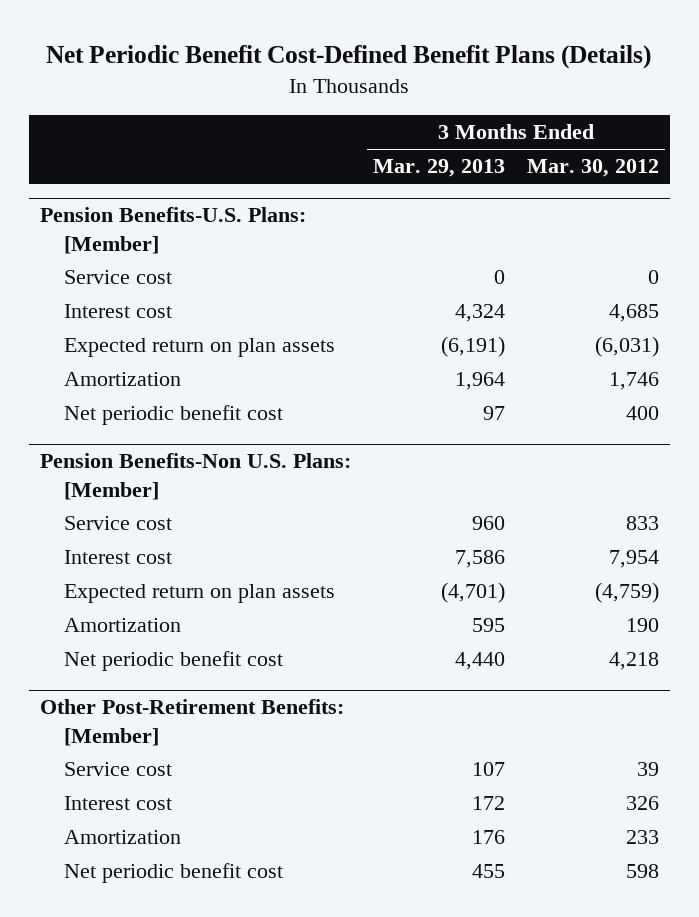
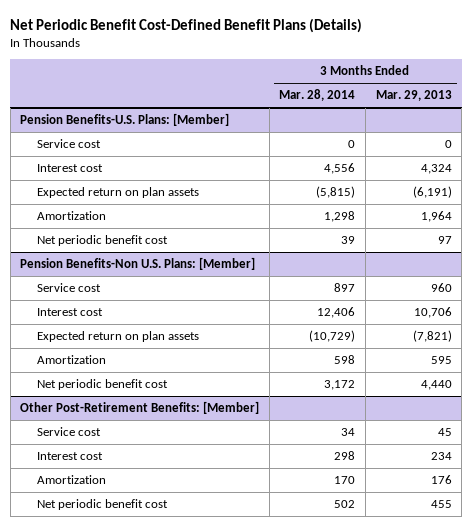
[527,159,660,178] Mar. 30, 2012 -> none
none -> [279,89,356,102] Mar. 28, 2014
[454,550,505,569] 7,586 -> [413,307,452,319] 10,706
[440,582,505,604] (4,701) -> [412,330,452,343] (7,821)
[471,762,505,777] 107 -> [437,428,452,437] 45
[471,796,505,811] 172 -> [430,452,452,461] 234

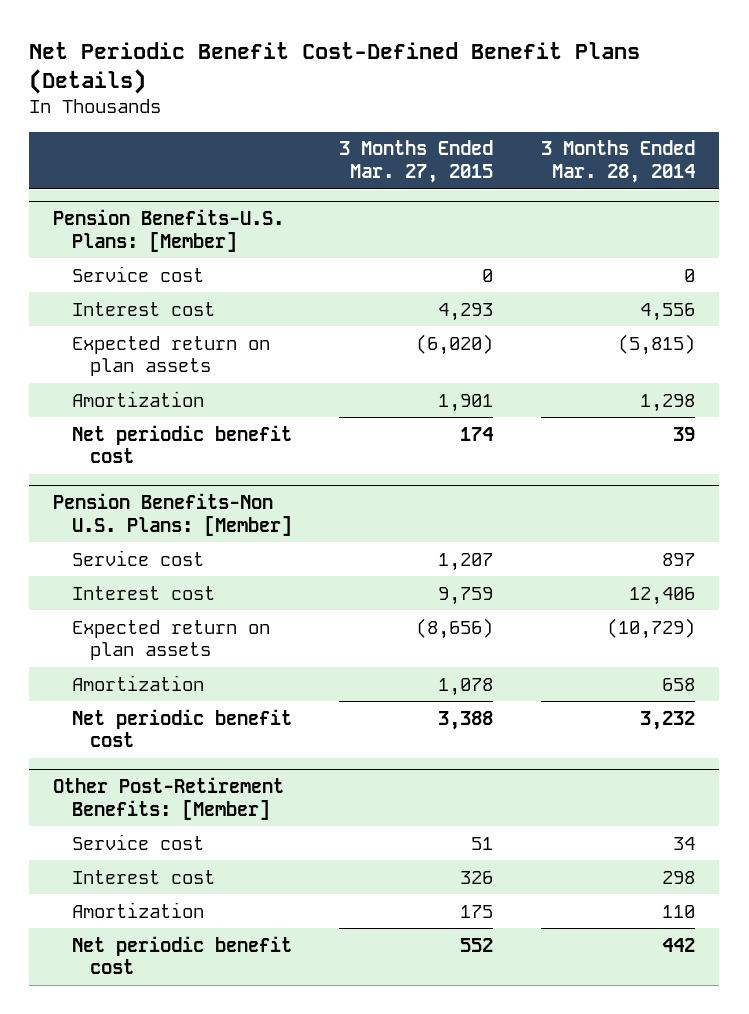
[375,90,452,102] Mar. 29, 2013 -> none
none -> [339,140,494,184] 3 Months Ended Mar. 27, 2015
[334,355,356,365] 598 -> [662,677,696,691] 658
[324,380,356,391] 3,172 -> [640,710,696,730] 3,232
[334,476,356,485] 170 -> [662,904,696,918] 110
[334,500,356,509] 502 -> [662,937,696,952] 442

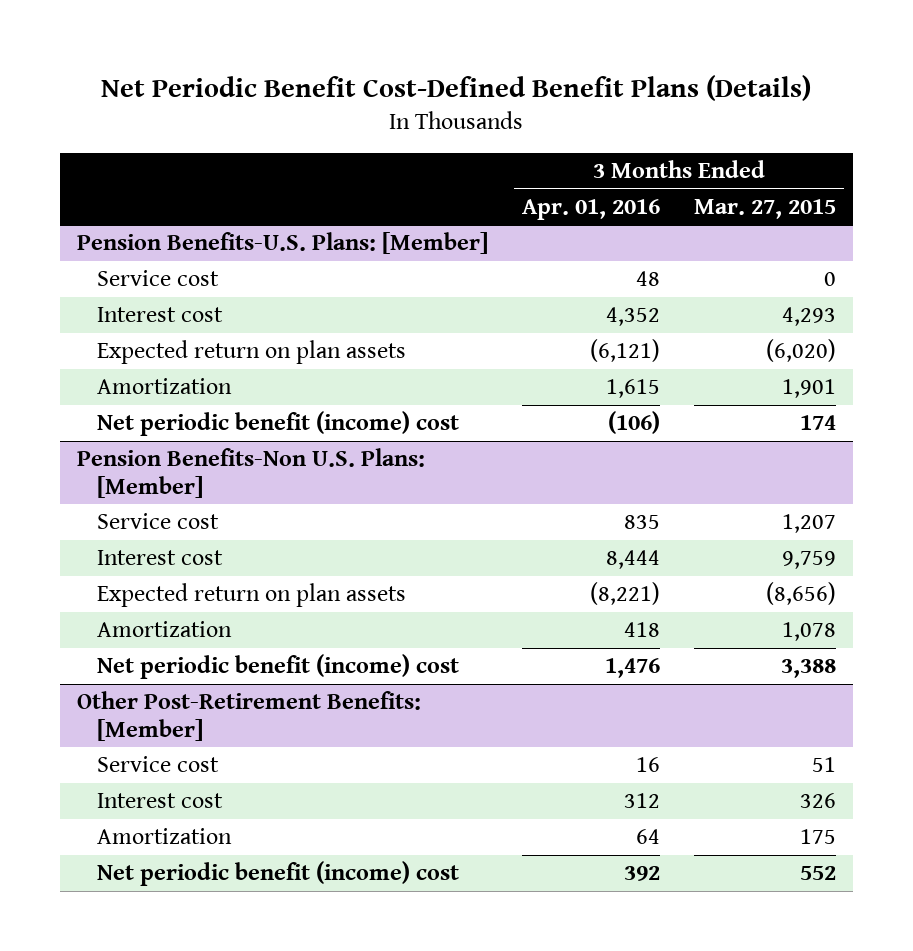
[541,140,696,184] 3 Months Ended Mar. 28, 2014 -> none
none -> [521,198,660,220] Apr. 01, 2016
[71,424,292,464] Net periodic benefit cost -> [97,411,460,437] Net periodic benefit (income) cost
[71,708,292,748] Net periodic benefit cost -> [97,654,460,680] Net periodic benefit (income) cost
[71,935,292,975] Net periodic benefit cost -> [97,861,460,887] Net periodic benefit (income) cost

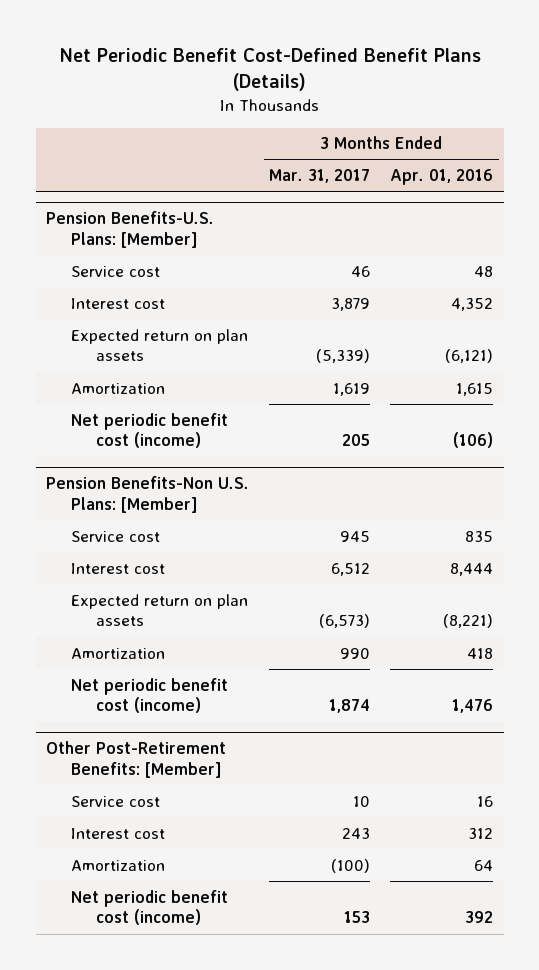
[693,198,836,219] Mar. 27, 2015 -> none
none -> [269,169,371,184] Mar. 31, 2017
[97,411,460,437] Net periodic benefit (income) cost -> [71,412,229,449] Net periodic benefit cost (income)
[97,654,460,680] Net periodic benefit (income) cost -> [71,677,229,714] Net periodic benefit cost (income)
[97,861,460,887] Net periodic benefit (income) cost -> [71,889,229,926] Net periodic benefit cost (income)

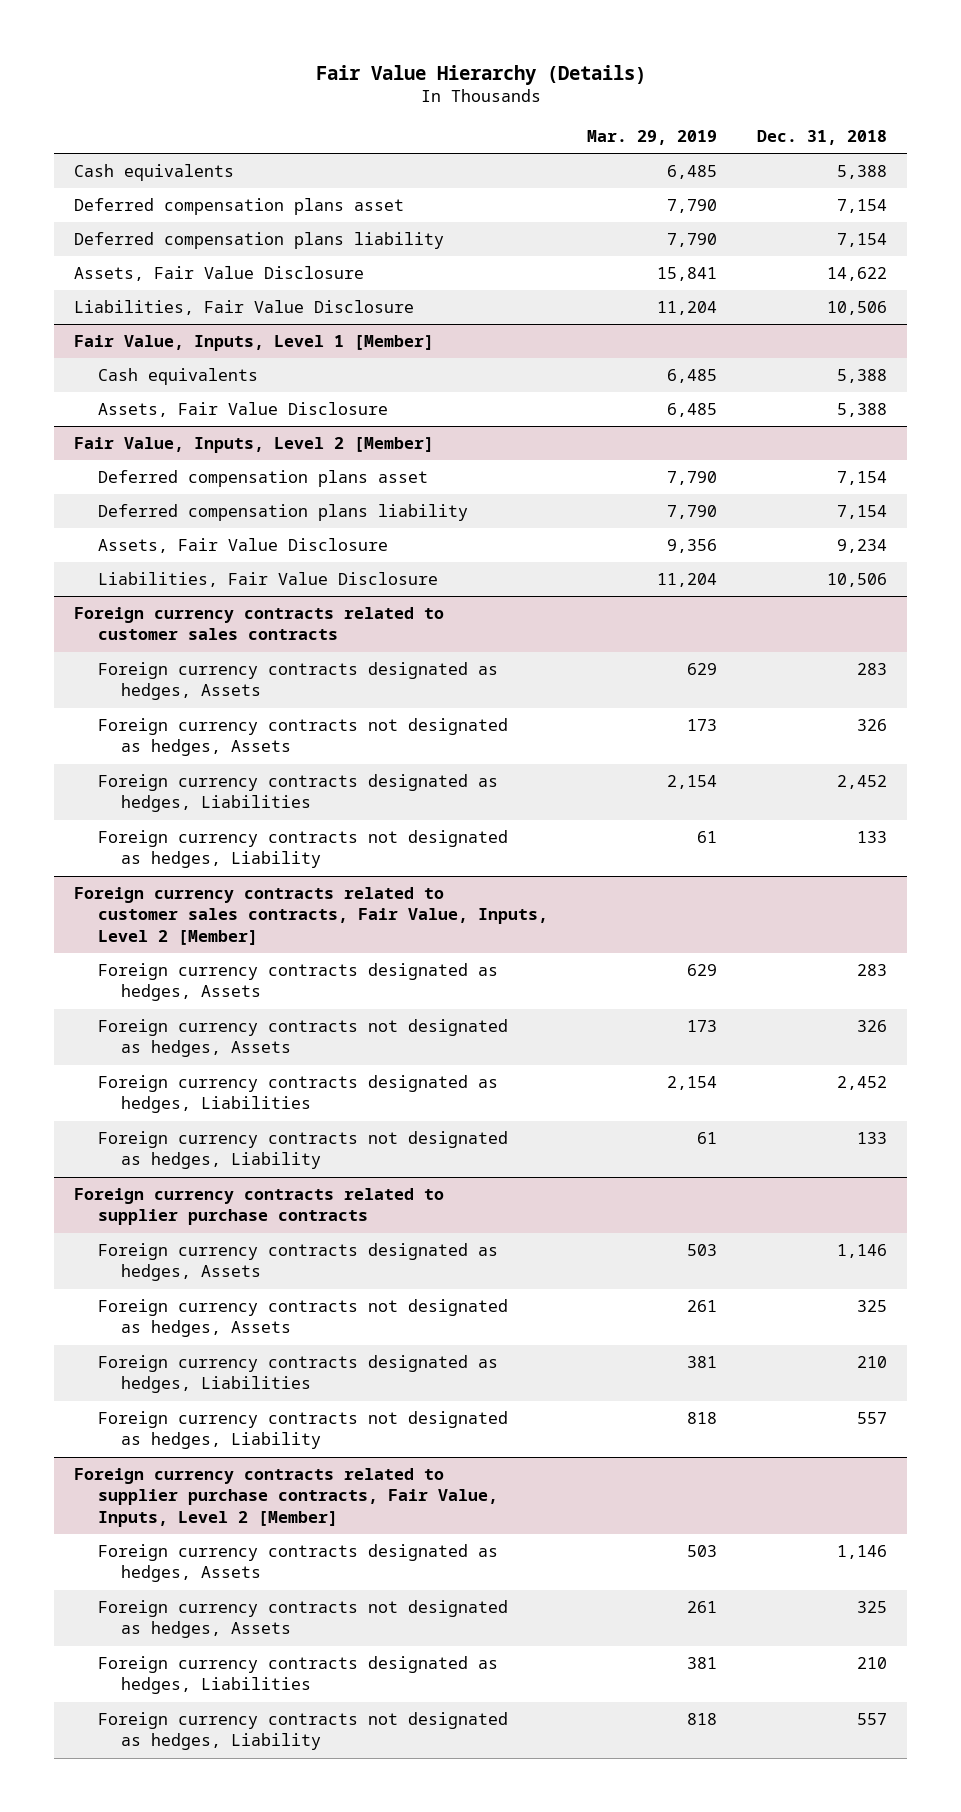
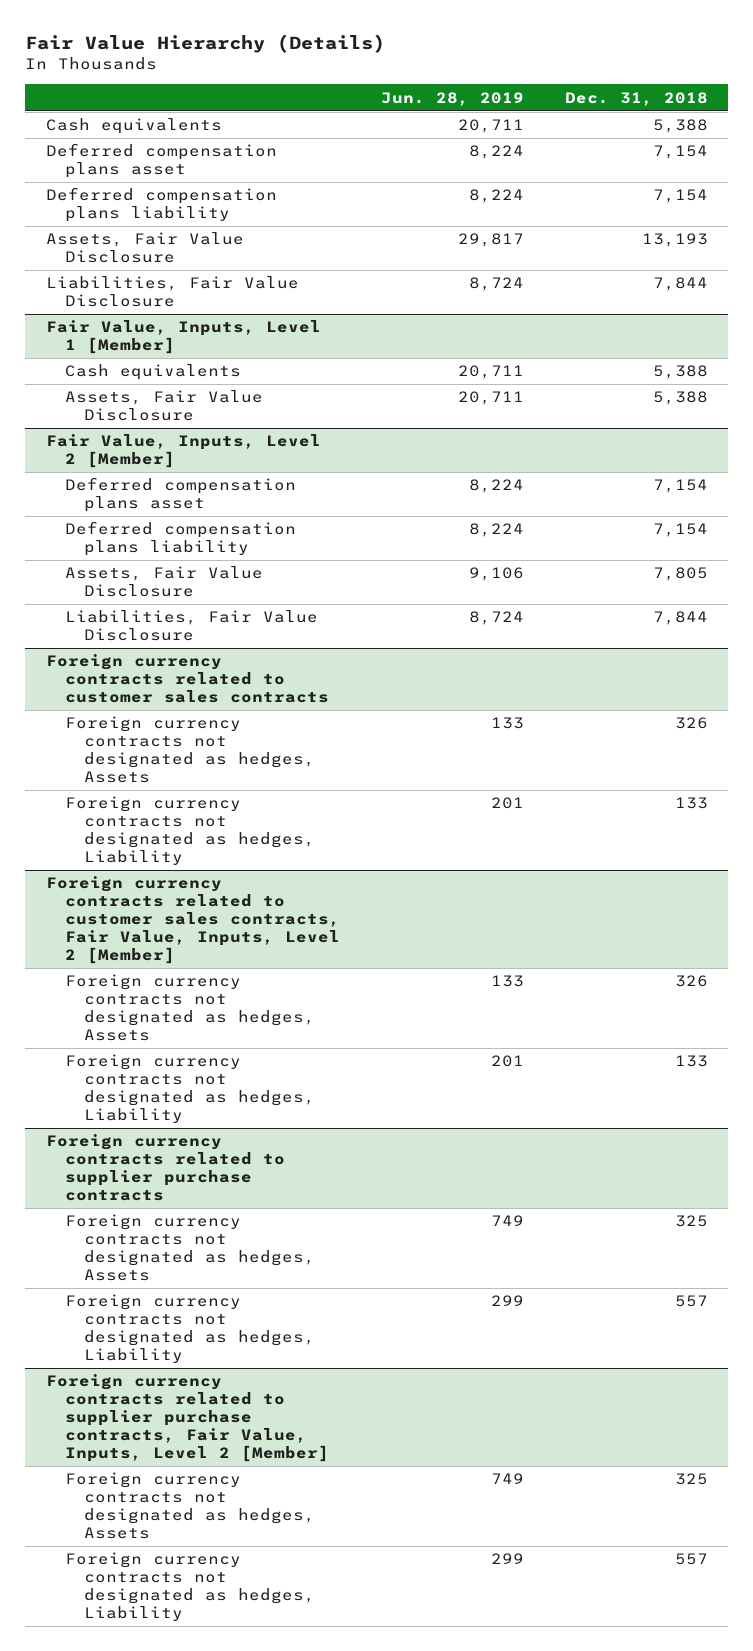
[587,130,718,146] Mar. 29, 2019 -> none
none -> [380,91,524,106] Jun. 28, 2019
[827,267,888,282] 14,622 -> [641,233,708,248] 13,193
[827,301,888,316] 10,506 -> [652,277,708,292] 7,844
[837,539,888,554] 9,234 -> [652,567,708,582] 7,805
[827,573,888,588] 10,506 -> [652,611,708,626] 7,844
[97,662,498,701] Foreign currency contracts designated as hedges, Assets -> none
[97,774,498,813] Foreign currency contracts designated as hedges, Liabilities -> none
[97,963,498,1002] Foreign currency contracts designated as hedges, Assets -> none
[97,1075,498,1114] Foreign currency contracts designated as hedges, Liabilities -> none
[97,1243,498,1282] Foreign currency contracts designated as hedges, Assets -> none
[97,1355,498,1394] Foreign currency contracts designated as hedges, Liabilities -> none
[97,1544,498,1583] Foreign currency contracts designated as hedges, Assets -> none
[97,1656,498,1695] Foreign currency contracts designated as hedges, Liabilities -> none

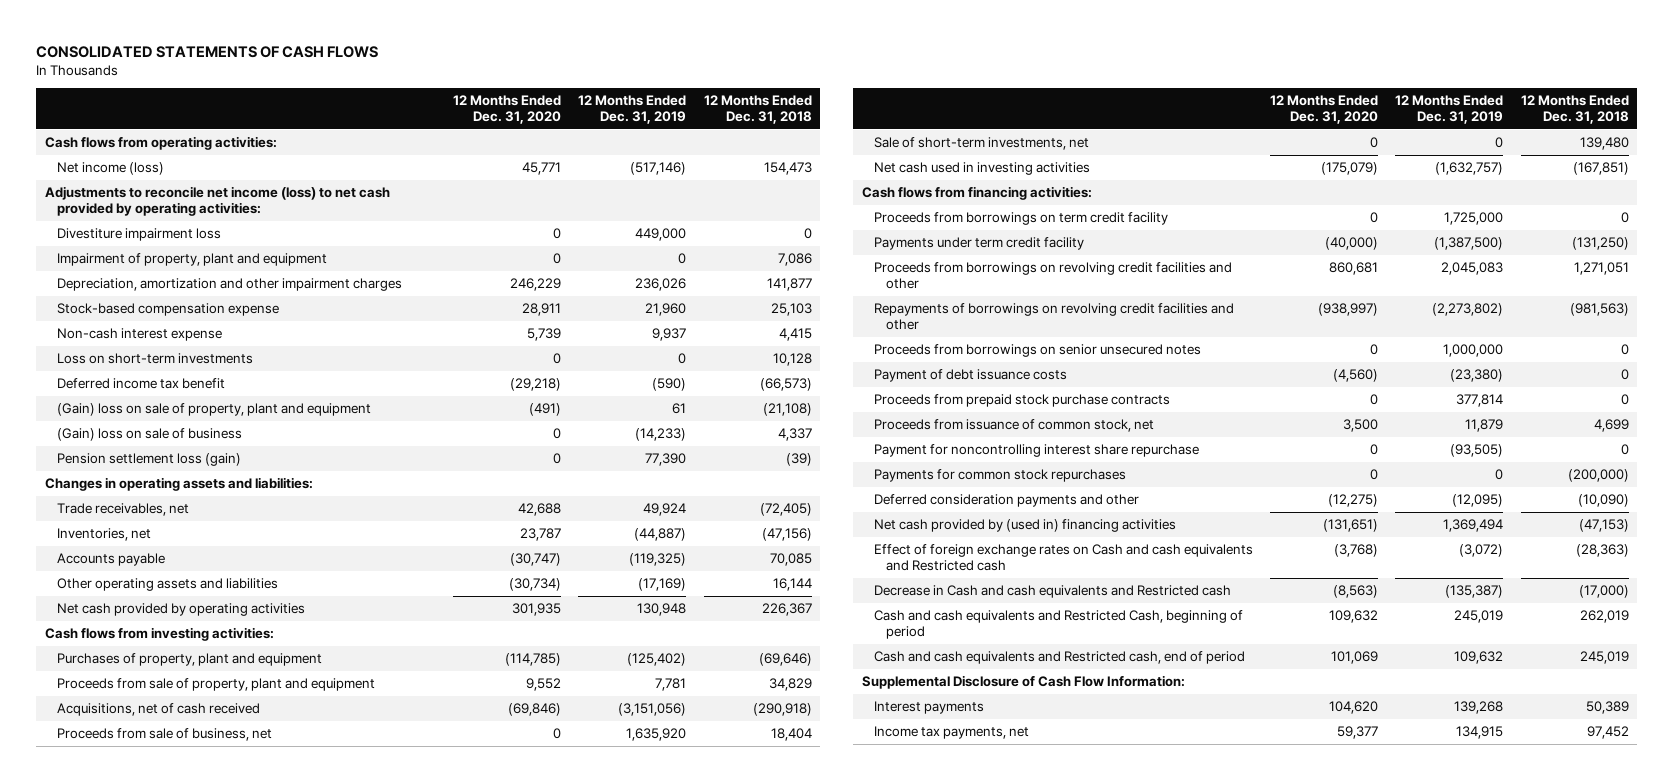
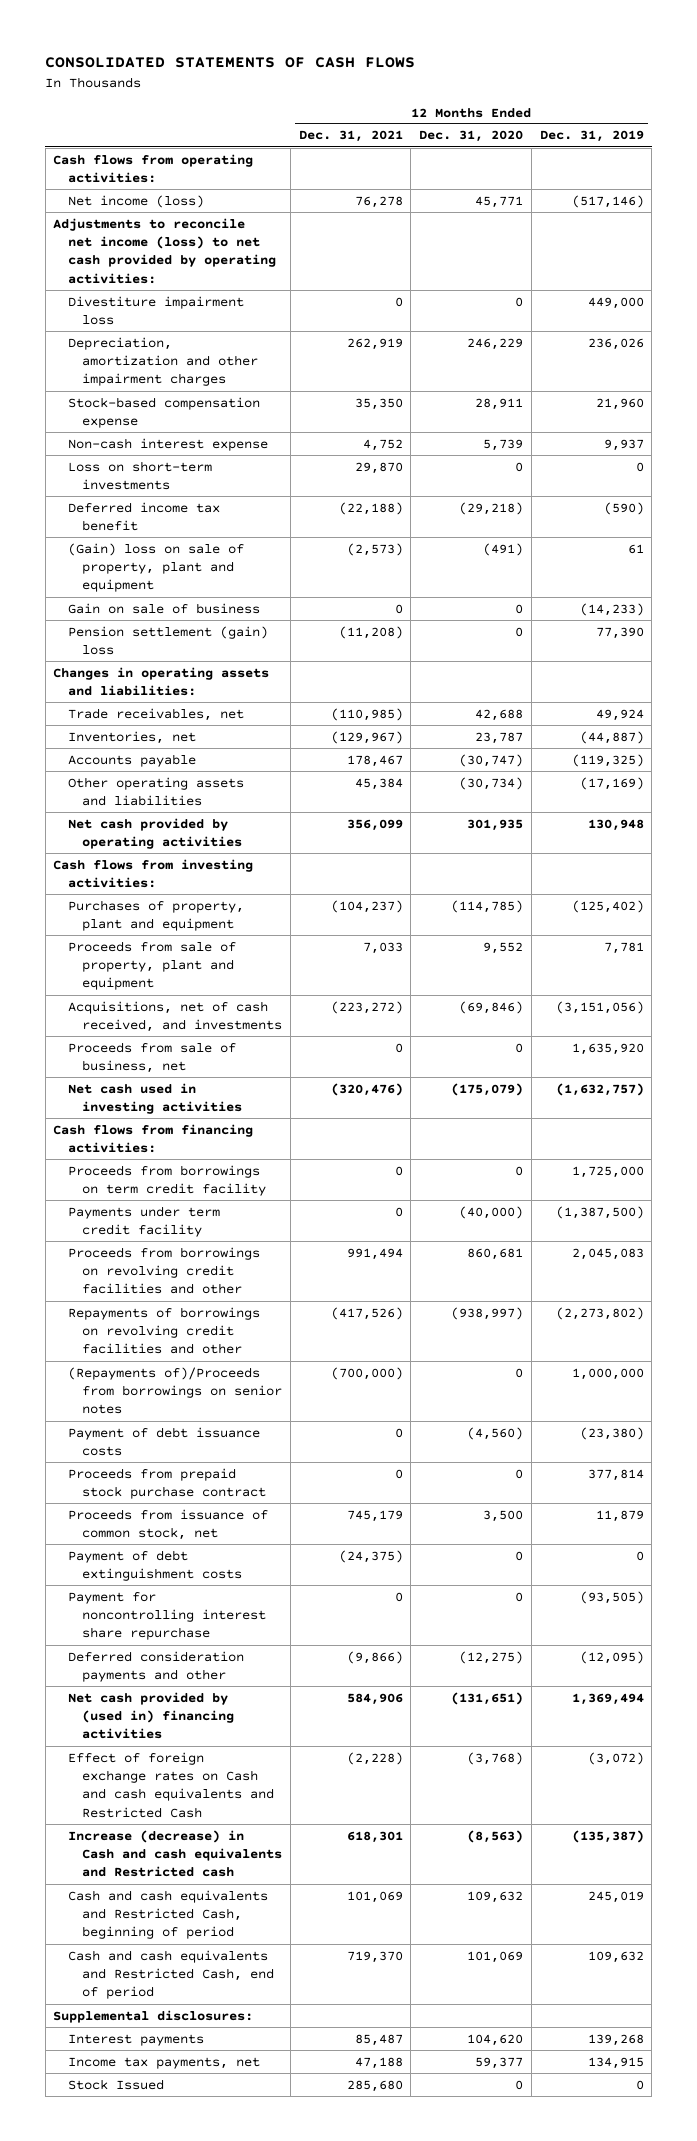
[703,95,812,125] 12 Months Ended Dec. 31, 2018 -> none
none -> [298,130,403,143] Dec. 31, 2021
[56,253,327,267] Impairment of property, plant and equipment -> none
[56,428,242,442] (Gain) loss on sale of business -> [67,602,260,614] Gain on sale of business
[56,453,241,467] Pension settlement loss (gain) -> [67,625,268,655] Pension settlement (gain) loss
[56,703,260,717] Acquisitions, net of cash received -> [67,1000,283,1032] Acquisitions, net of cash received, and investments
[873,137,1089,151] Sale of short-term investments, net -> none
[873,344,1201,358] Proceeds from borrowings on senior unsecured notes -> [67,1366,283,1415] (Repayments of)/Proceeds from borrowings on senior notes
[873,394,1170,408] Proceeds from prepaid stock purchase contracts -> [67,1467,267,1499] Proceeds from prepaid stock purchase contract
none -> [67,1549,243,1581] Payment of debt extinguishment costs
[873,469,1126,483] Payments for common stock repurchases -> none
[873,544,1253,571] Effect of foreign exchange rates on Cash and cash equivalents and Restricted cash -> [67,1751,275,1818] Effect of foreign exchange rates on Cash and cash equivalents and Restricted Cash
[873,585,1231,599] Decrease in Cash and cash equivalents and Restricted cash -> [67,1829,283,1878] Increase (decrease) in Cash and cash equivalents and Restricted cash
[873,651,1245,665] Cash and cash equivalents and Restricted cash, end of period -> [67,1949,275,2000] Cash and cash equivalents and Restricted Cash, end of period
[862,675,1186,690] Supplemental Disclosure of Cash Flow Information: -> [53,2009,254,2023] Supplemental disclosures:
none -> [67,2078,164,2090] Stock Issued

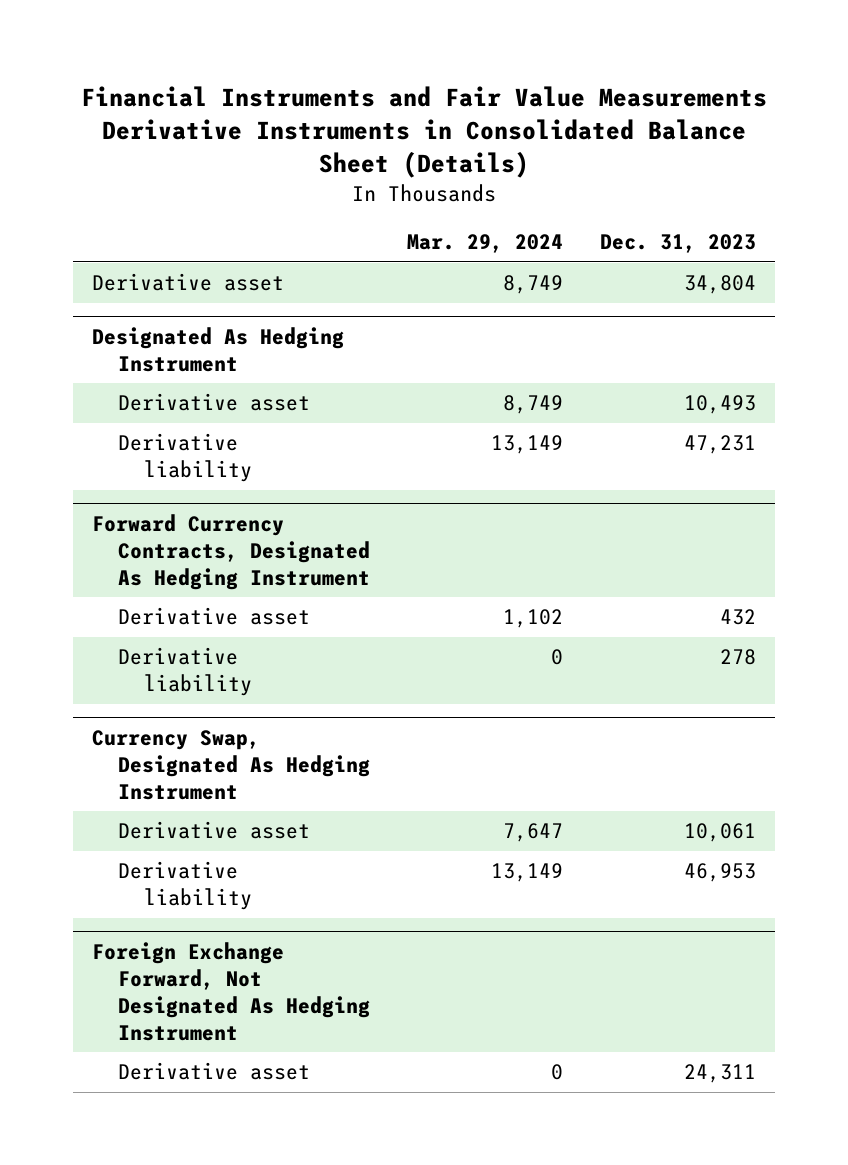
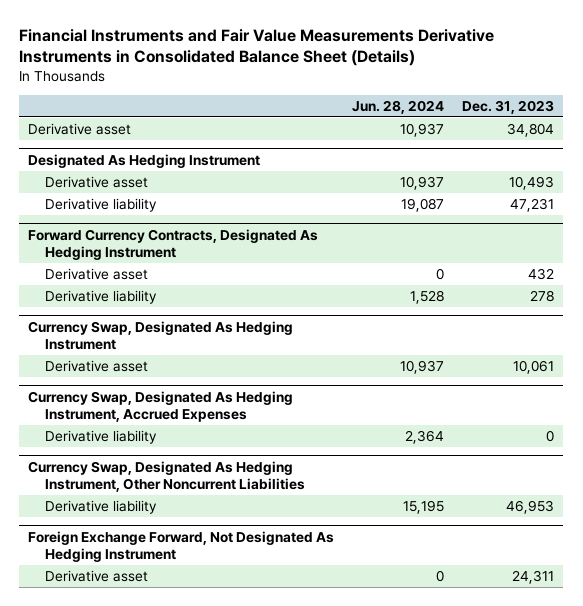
[407,234,564,254] Mar. 29, 2024 -> none
none -> [352,99,445,114] Jun. 28, 2024
none -> [28,390,294,423] Currency Swap, Designated As Hedging Instrument, Accrued Expenses
none -> [44,429,157,444] Derivative liability
none -> [28,460,305,493] Currency Swap, Designated As Hedging Instrument, Other Noncurrent Liabilities

